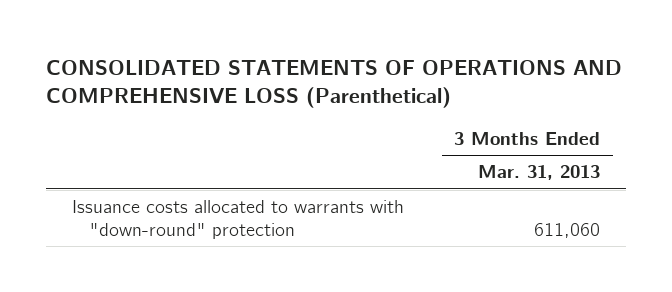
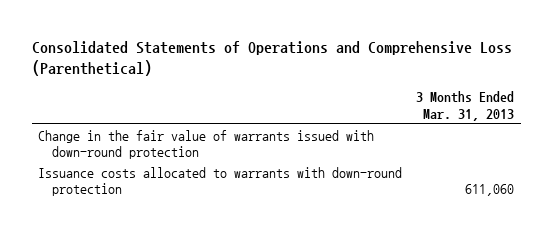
[46,59,623,109] CONSOLIDATED STATEMENTS OF OPERATIONS AND COMPREHENSIVE LOSS (Parenthetical) -> [31,41,512,77] Consolidated Statements of Operations and Comprehensive Loss (Parenthetical)
none -> [38,129,375,160] Change in the fair value of warrants issued with down-round protection
[71,200,404,239] Issuance costs allocated to warrants with "down-round" protection -> [38,166,403,197] Issuance costs allocated to warrants with down-round protection

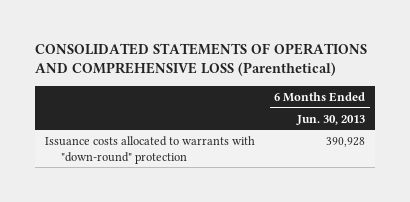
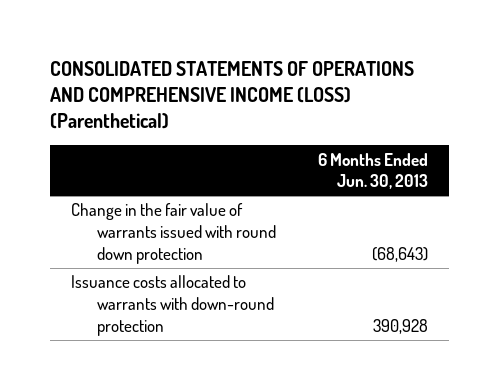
[34,43,367,77] CONSOLIDATED STATEMENTS OF OPERATIONS AND COMPREHENSIVE LOSS (Parenthetical) -> [49,60,414,130] CONSOLIDATED STATEMENTS OF OPERATIONS AND COMPREHENSIVE INCOME (LOSS) (Parenthetical)
none -> [70,203,276,264] Change in the fair value of warrants issued with round down protection
[44,135,255,164] Issuance costs allocated to warrants with "down-round" protection -> [70,275,274,336] Issuance costs allocated to warrants with down-round protection

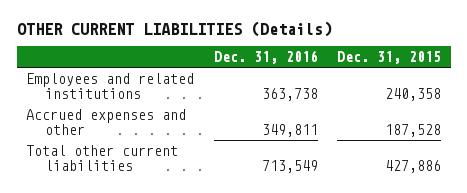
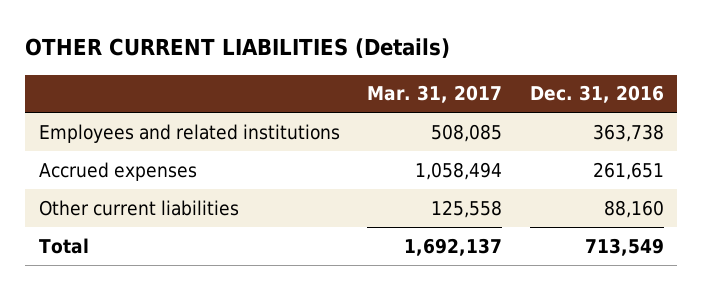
[336,51,441,65] Dec. 31, 2015 -> none
none -> [367,85,503,104] Mar. 31, 2017
[26,108,187,135] Accrued expenses and other -> [39,161,198,181] Accrued expenses
[261,123,318,137] 349,811 -> [592,161,664,180] 261,651
none -> [39,199,240,216] Other current liabilities
[26,144,179,171] Total other current liabilities -> [39,237,90,254] Total

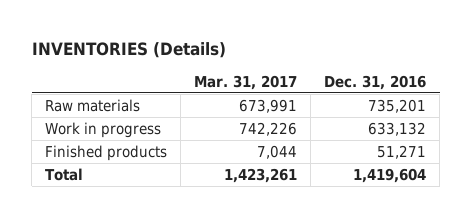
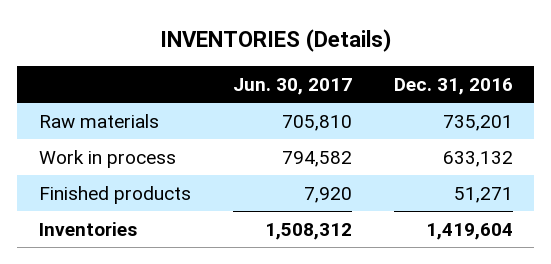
[194,74,298,90] Mar. 31, 2017 -> none
none -> [232,78,352,96] Jun. 30, 2017
[45,121,162,138] Work in progress -> [38,149,176,168] Work in process
[45,167,84,181] Total -> [38,221,137,236] Inventories

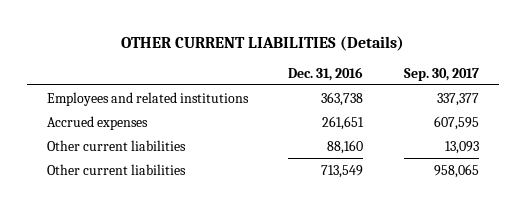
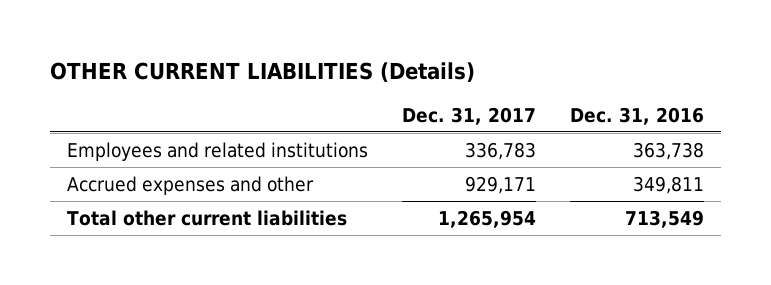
[403,67,479,81] Sep. 30, 2017 -> none
none -> [401,106,536,125] Dec. 31, 2017
[46,139,186,151] Other current liabilities -> none
[46,115,148,130] Accrued expenses -> [66,176,314,196] Accrued expenses and other
[322,115,365,130] 261,651 -> [632,176,704,195] 349,811
[46,163,186,175] Other current liabilities -> [66,210,347,227] Total other current liabilities

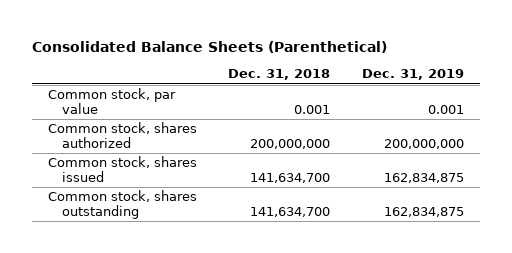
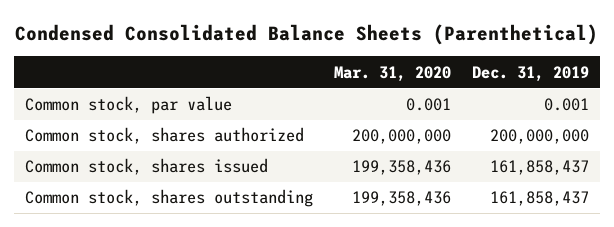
[32,40,388,53] Consolidated Balance Sheets (Parenthetical) -> [14,23,598,45] Condensed Consolidated Balance Sheets (Parenthetical)
[228,69,331,81] Dec. 31, 2018 -> none
none -> [333,65,451,82] Mar. 31, 2020
[383,172,464,183] 162,834,875 -> [490,160,590,176] 161,858,437
[383,206,464,217] 162,834,875 -> [490,191,590,207] 161,858,437

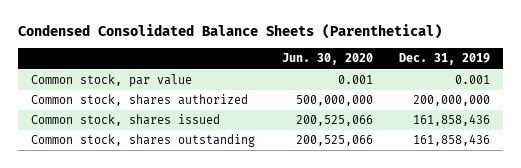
[333,65,451,82] Mar. 31, 2020 -> none
none -> [281,53,373,66] Jun. 30, 2020
[490,160,590,176] 161,858,437 -> [412,114,490,127] 161,858,436
[490,191,590,207] 161,858,437 -> [412,134,490,147] 161,858,436

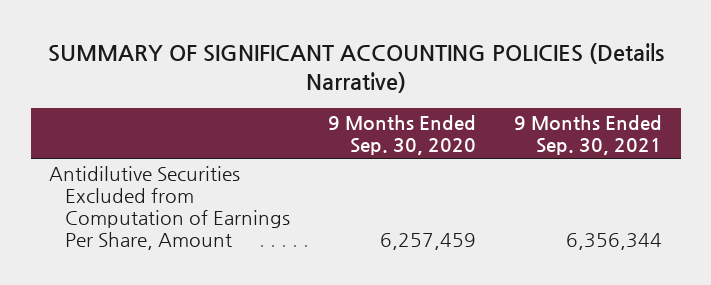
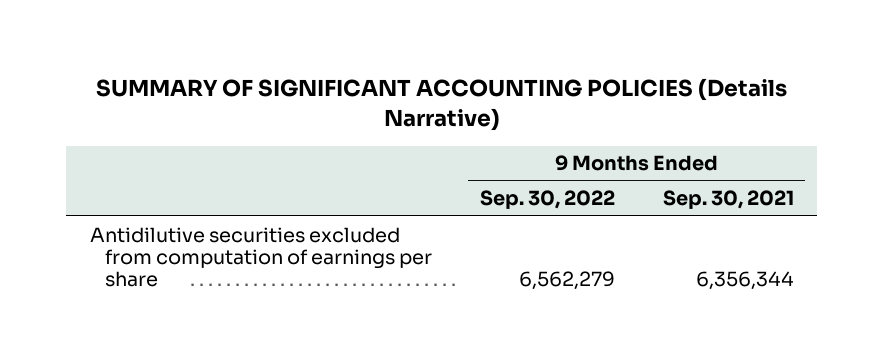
[327,114,476,155] 9 Months Ended Sep. 30, 2020 -> none
none -> [479,190,615,210] Sep. 30, 2022
[49,166,291,250] Antidilutive Securities Excluded from Computation of Earnings Per Share, Amount -> [90,226,433,288] Antidilutive securities excluded from computation of earnings per share

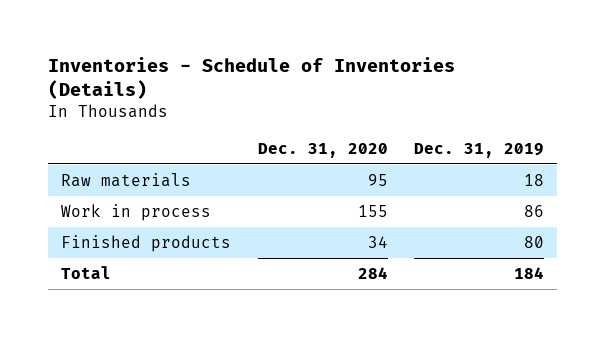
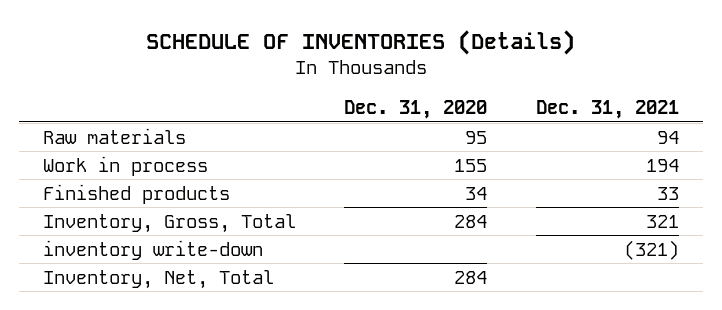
[48,57,456,100] Inventories - Schedule of Inventories (Details) -> [145,29,575,55] SCHEDULE OF INVENTORIES (Details)
[414,142,545,158] Dec. 31, 2019 -> none
none -> [535,100,679,120] Dec. 31, 2021
[61,265,112,279] Total -> [43,213,297,233] Inventory, Gross, Total
none -> [43,239,264,260] inventory write-down
none -> [43,269,275,289] Inventory, Net, Total

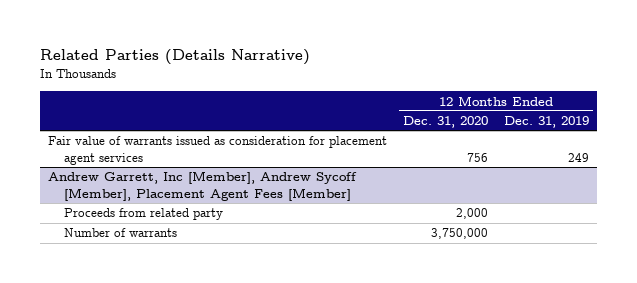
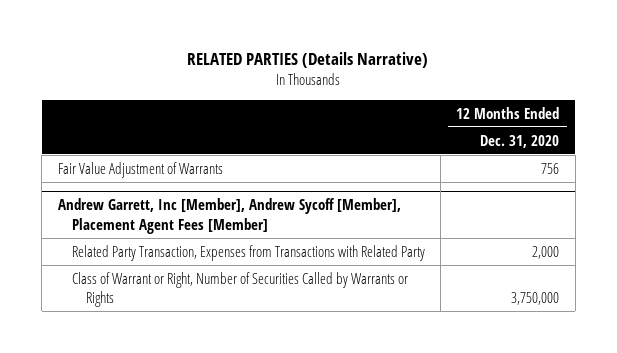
[40,49,311,66] Related Parties (Details Narrative) -> [187,51,429,68] RELATED PARTIES (Details Narrative)
[504,116,590,129] Dec. 31, 2019 -> none
[48,136,388,165] Fair value of warrants issued as consideration for placement agent services -> [57,161,223,178] Fair Value Adjustment of Warrants
[63,208,223,221] Proceeds from related party -> none
none -> [71,244,425,261] Related Party Transaction, Expenses from Transactions with Related Party
[63,228,177,238] Number of warrants -> [71,271,408,307] Class of Warrant or Right, Number of Securities Called by Warrants or Rights

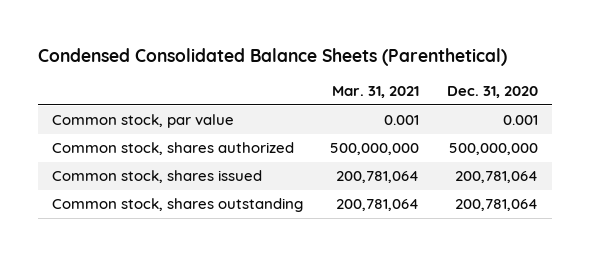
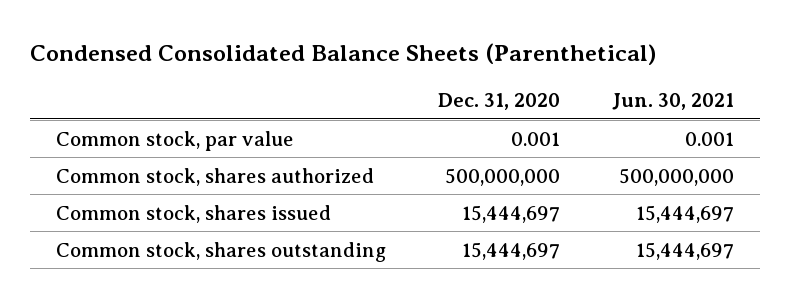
[332,86,420,99] Mar. 31, 2021 -> none
none -> [612,92,735,110] Jun. 30, 2021
[454,171,538,184] 200,781,064 -> [461,204,560,223] 15,444,697
[454,199,538,212] 200,781,064 -> [461,241,560,260] 15,444,697

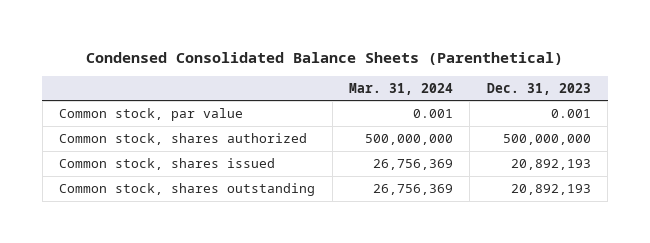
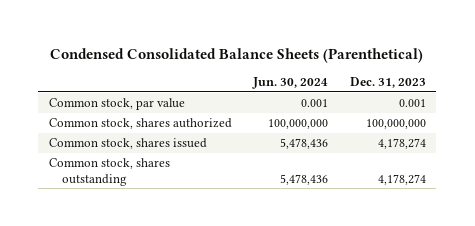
[348,82,453,95] Mar. 31, 2024 -> none
none -> [252,76,329,89] Jun. 30, 2024
[502,134,591,146] 500,000,000 -> [365,119,426,130] 100,000,000
[510,159,591,171] 20,892,193 -> [377,138,426,150] 4,178,274
[510,184,591,196] 20,892,193 -> [377,173,426,185] 4,178,274

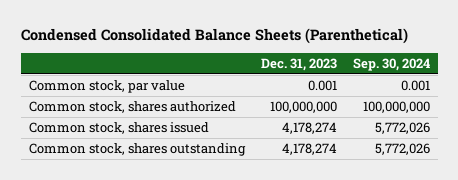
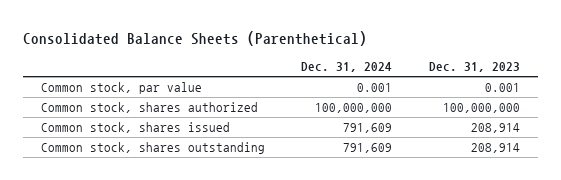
[20,28,408,45] Condensed Consolidated Balance Sheets (Parenthetical) -> [22,30,367,46] Consolidated Balance Sheets (Parenthetical)
[352,58,430,72] Sep. 30, 2024 -> none
none -> [301,62,393,73] Dec. 31, 2024
[281,121,337,134] 4,178,274 -> [470,123,520,134] 208,914
[281,142,337,155] 4,178,274 -> [470,143,520,154] 208,914

